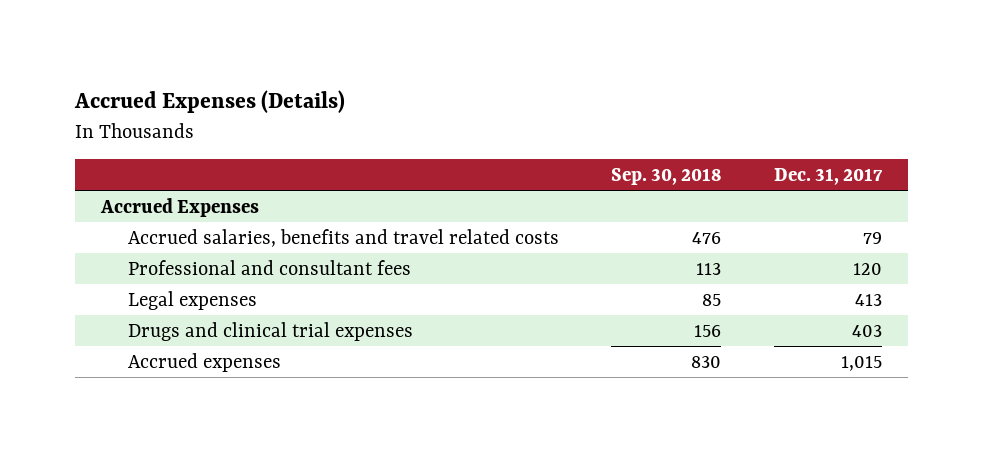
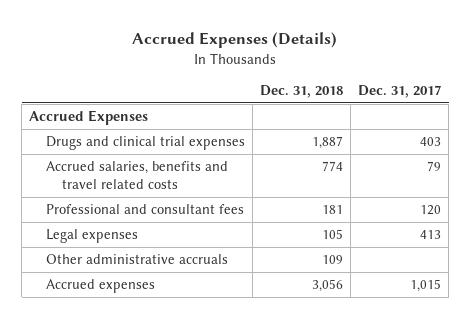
[611,167,722,185] Sep. 30, 2018 -> none
none -> [259,85,343,99] Dec. 31, 2018
[127,321,413,341] Drugs and clinical trial expenses -> [45,135,245,150] Drugs and clinical trial expenses
none -> [45,253,228,264] Other administrative accruals

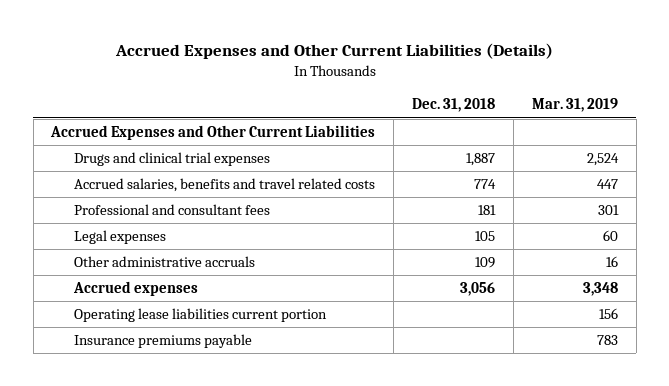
[132,32,338,49] Accrued Expenses (Details) -> [114,43,553,60] Accrued Expenses and Other Current Liabilities (Details)
[357,85,441,99] Dec. 31, 2017 -> none
none -> [531,98,618,113] Mar. 31, 2019
[29,109,149,125] Accrued Expenses -> [50,125,376,141] Accrued Expenses and Other Current Liabilities
none -> [74,308,328,323] Operating lease liabilities current portion
none -> [74,334,253,349] Insurance premiums payable

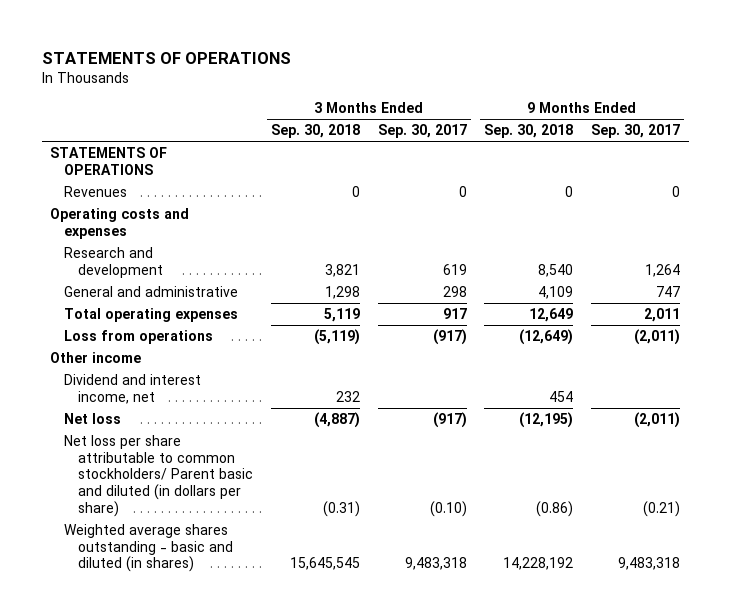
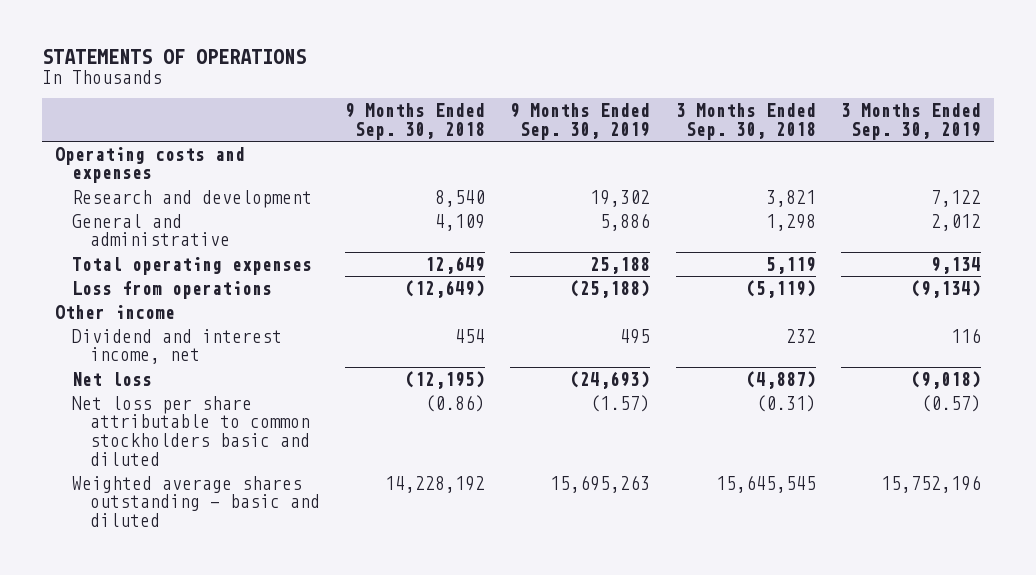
[377,124,467,139] Sep. 30, 2017 -> none
[590,124,680,139] Sep. 30, 2017 -> none
none -> [510,102,651,140] 9 Months Ended Sep. 30, 2019
none -> [841,102,982,140] 3 Months Ended Sep. 30, 2019
[50,147,168,175] STATEMENTS OF OPERATIONS -> none
[64,186,128,198] Revenues -> none
[64,435,254,517] Net loss per share attributable to common stockholders/ Parent basic and diluted (in dollars per share) -> [72,395,310,466] Net loss per share attributable to common stockholders basic and diluted
[64,524,234,573] Weighted average shares outstanding - basic and diluted (in shares) -> [72,475,320,528] Weighted average shares outstanding - basic and diluted

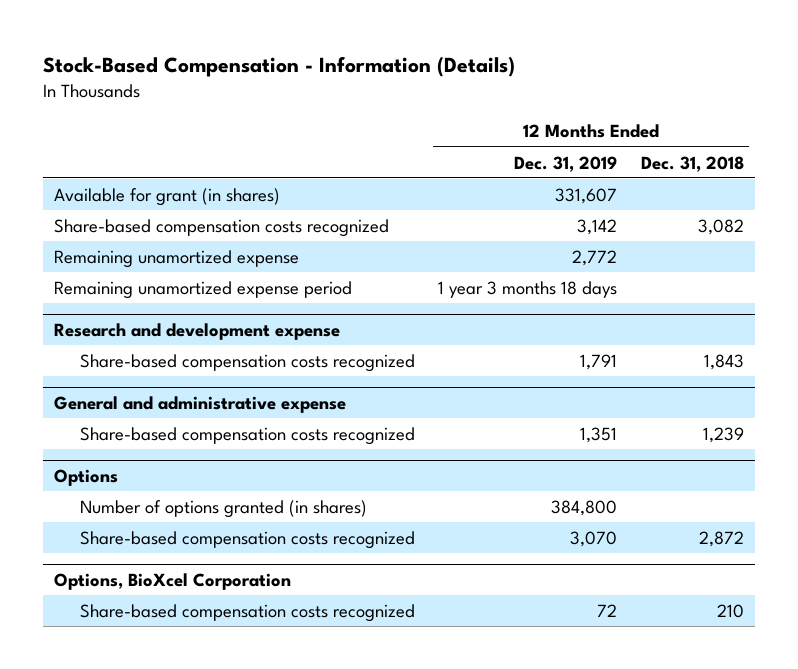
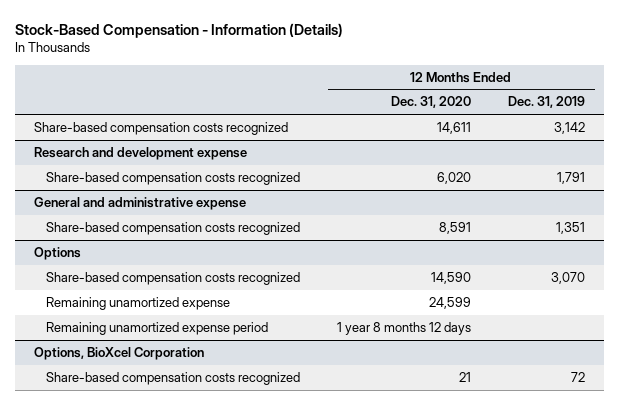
[640,155,744,172] Dec. 31, 2018 -> none
none -> [390,96,471,109] Dec. 31, 2020
[54,187,281,206] Available for grant (in shares) -> none
[54,249,300,268] Remaining unamortized expense -> none
[54,280,353,299] Remaining unamortized expense period -> none
[80,499,368,518] Number of options granted (in shares) -> none
none -> [45,296,230,310] Remaining unamortized expense
none -> [45,321,268,335] Remaining unamortized expense period

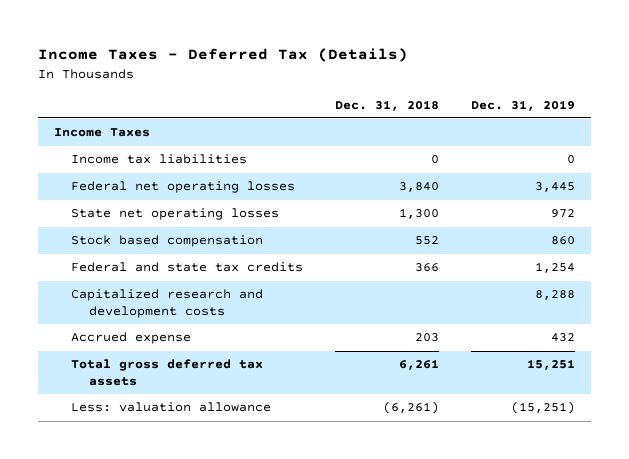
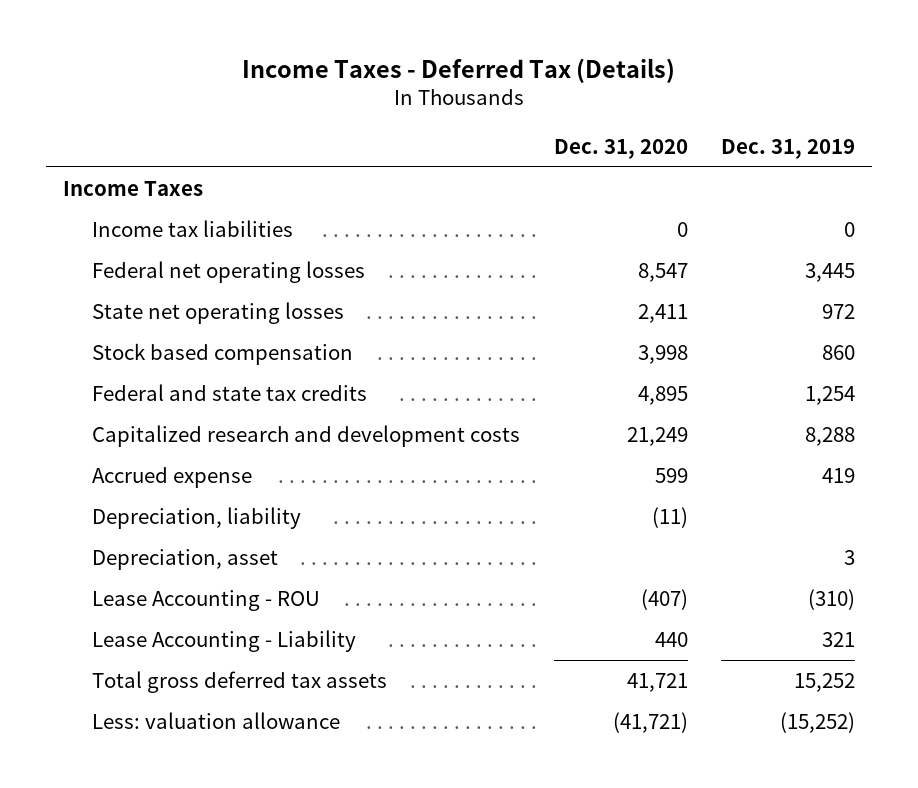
[335,99,440,111] Dec. 31, 2018 -> none
none -> [553,138,688,159] Dec. 31, 2020
[551,333,576,343] 432 -> [822,467,856,483] 419
none -> [92,506,302,529] Depreciation, liability
none -> [92,548,279,570] Depreciation, asset
none -> [92,589,321,611] Lease Accounting - ROU
none -> [92,629,357,652] Lease Accounting - Liability
[527,359,576,371] 15,251 -> [794,672,856,692] 15,252
[511,401,576,415] (15,251) -> [780,711,856,733] (15,252)

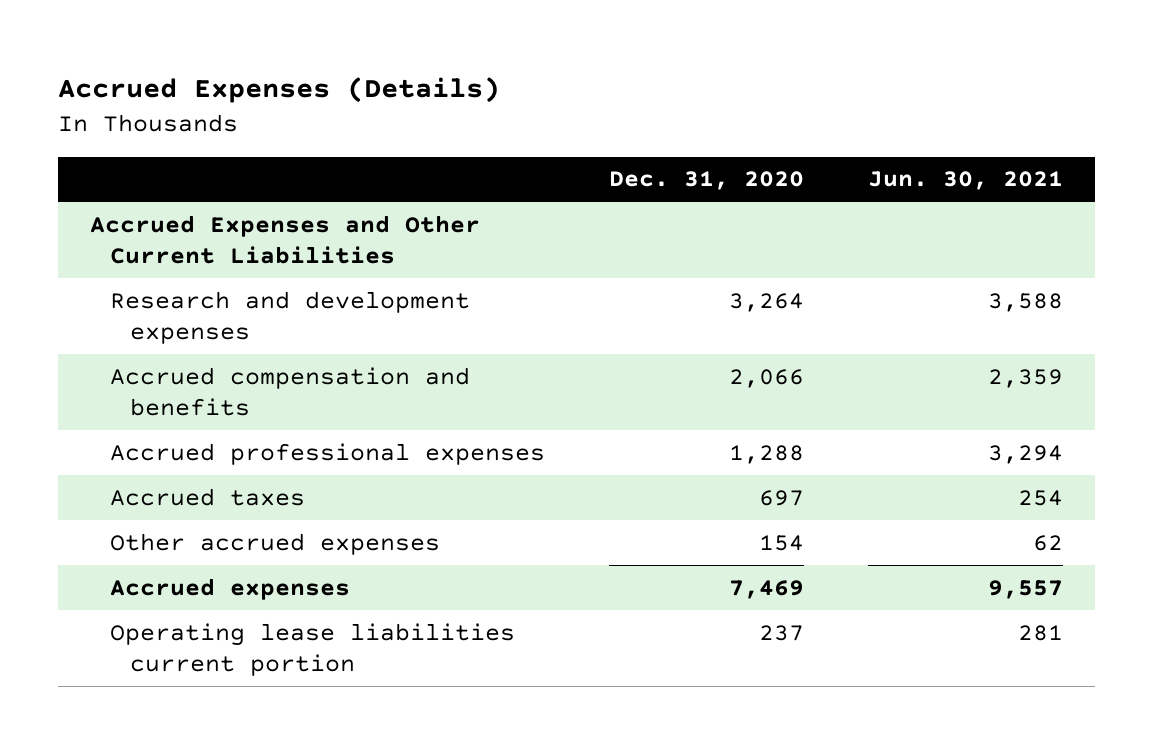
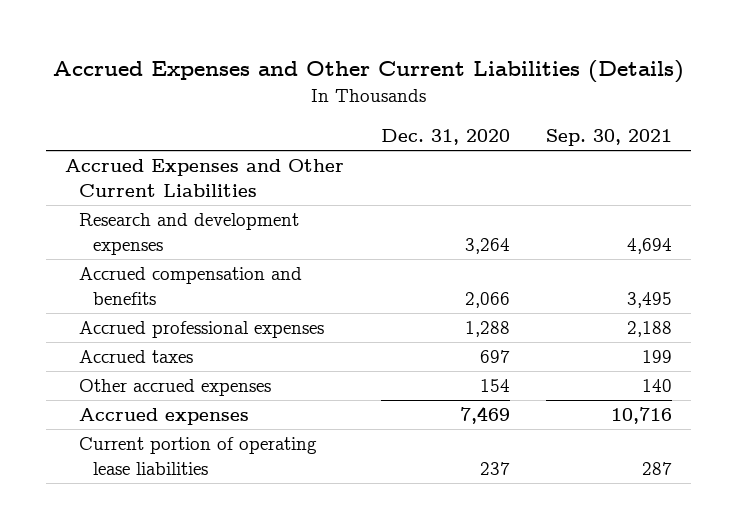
[58,77,501,104] Accrued Expenses (Details) -> [52,59,684,83] Accrued Expenses and Other Current Liabilities (Details)
[867,171,1063,191] Jun. 30, 2021 -> none
none -> [546,129,673,147] Sep. 30, 2021
[110,622,516,677] Operating lease liabilities current portion -> [78,437,317,475] Current portion of operating lease liabilities

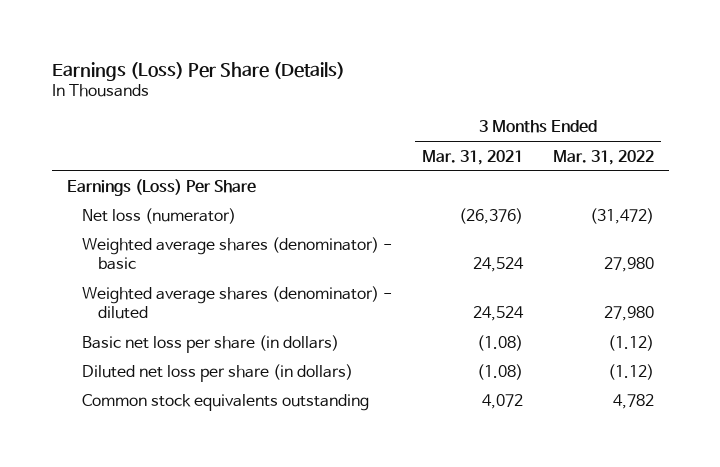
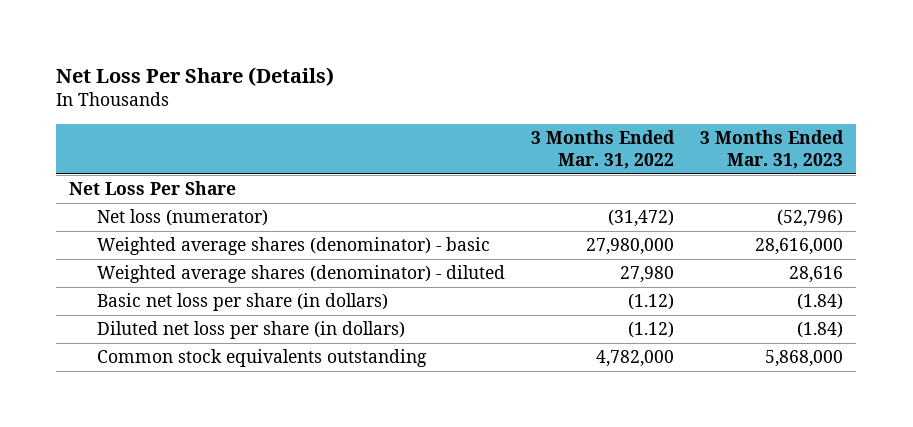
[51,61,345,81] Earnings (Loss) Per Share (Details) -> [56,67,335,87] Net Loss Per Share (Details)
[422,149,524,165] Mar. 31, 2021 -> none
none -> [700,130,845,169] 3 Months Ended Mar. 31, 2023
[66,179,256,197] Earnings (Loss) Per Share -> [69,181,237,196] Net Loss Per Share
[603,257,654,273] 27,980 -> [585,238,674,256] 27,980,000
[612,394,654,410] 4,782 -> [595,350,674,368] 4,782,000

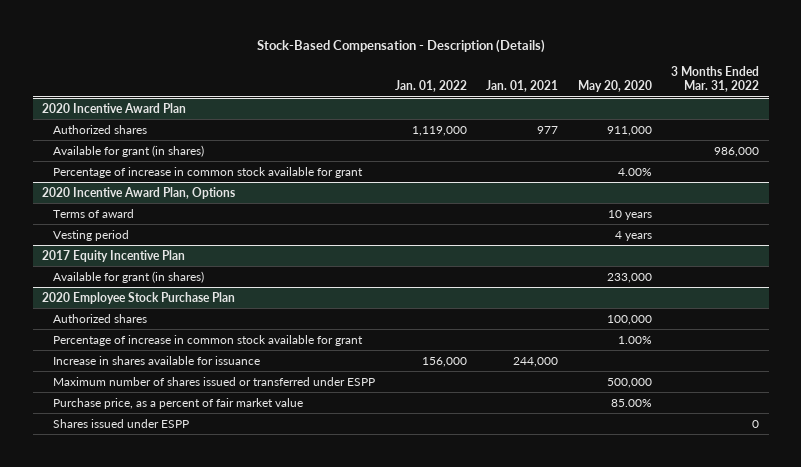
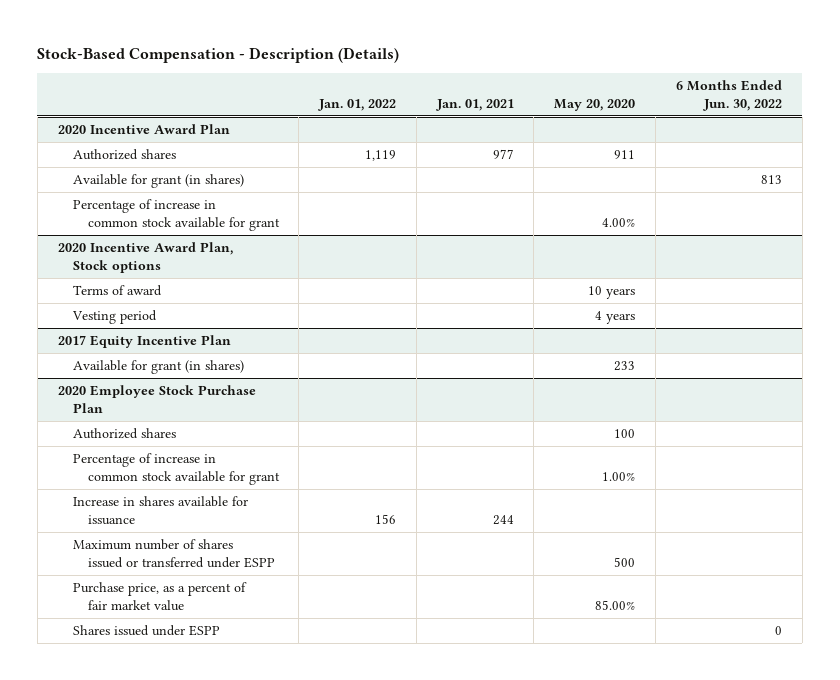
[671,65,760,93] 3 Months Ended Mar. 31, 2022 -> none
none -> [675,79,782,111] 6 Months Ended Jun. 30, 2022
[411,125,467,136] 1,119,000 -> [365,150,397,162] 1,119
[606,125,652,136] 911,000 -> [614,150,636,160] 911
[42,186,236,199] 2020 Incentive Award Plan, Options -> [57,242,233,273] 2020 Incentive Award Plan, Stock options
[606,272,652,283] 233,000 -> [614,361,636,372] 233
[606,314,652,325] 100,000 -> [614,429,636,439] 100
[421,356,467,367] 156,000 -> [375,513,397,524] 156
[513,356,559,367] 244,000 -> [492,514,514,525] 244
[606,377,652,388] 500,000 -> [614,556,636,567] 500

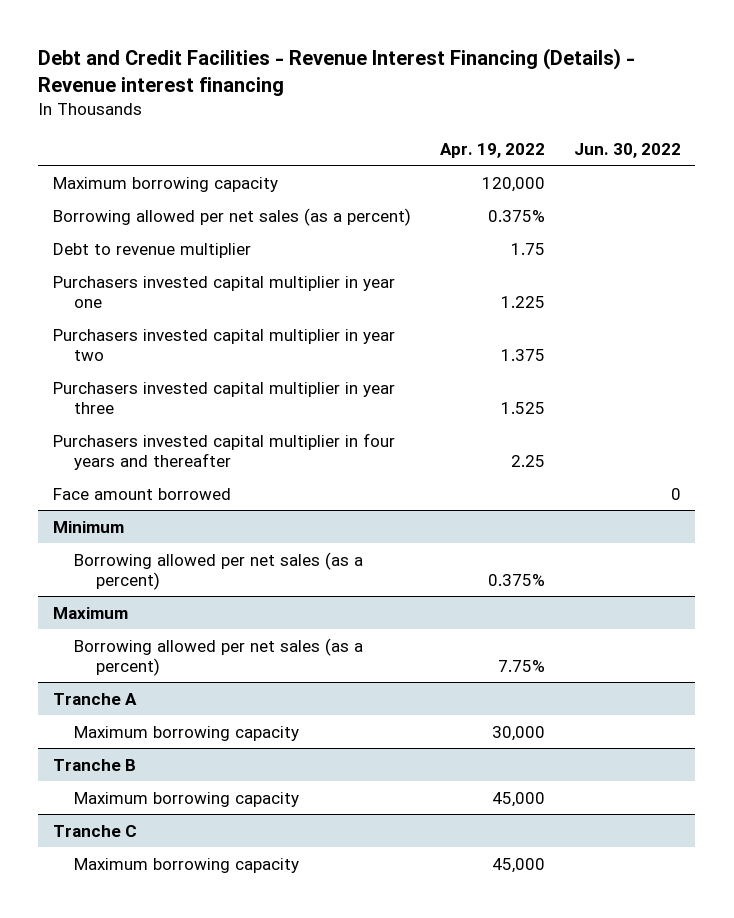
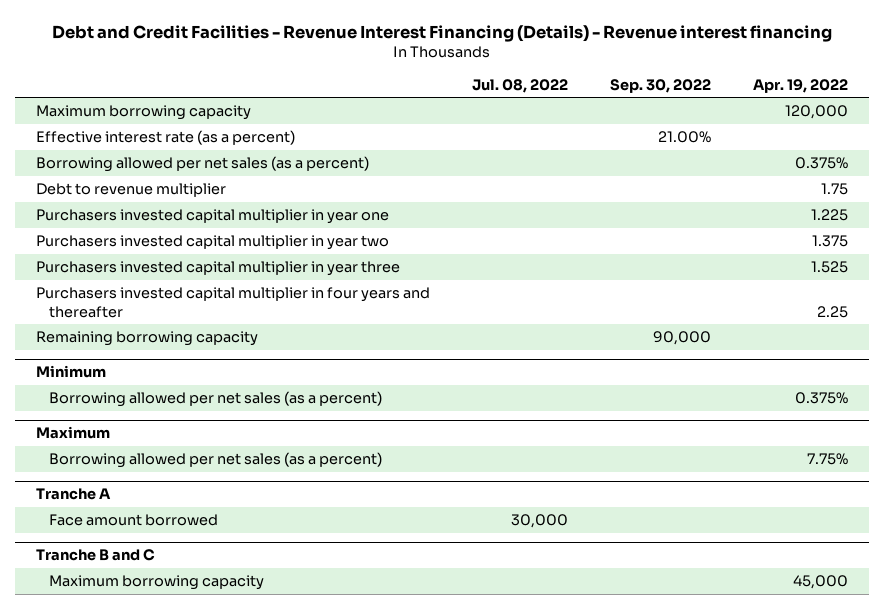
[573,142,681,158] Jun. 30, 2022 -> none
none -> [472,78,569,93] Jul. 08, 2022
none -> [610,78,712,93] Sep. 30, 2022
none -> [36,130,296,146] Effective interest rate (as a percent)
[52,487,231,500] Face amount borrowed -> none
none -> [36,331,259,347] Remaining borrowing capacity
[74,725,300,741] Maximum borrowing capacity -> none
[74,791,300,807] Maximum borrowing capacity -> none
[52,824,137,837] Tranche C -> none
none -> [49,514,219,527] Face amount borrowed
[52,758,136,771] Tranche B -> [36,549,156,562] Tranche B and C

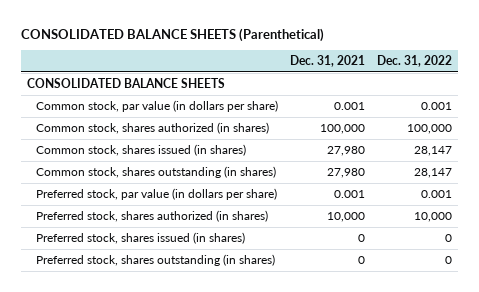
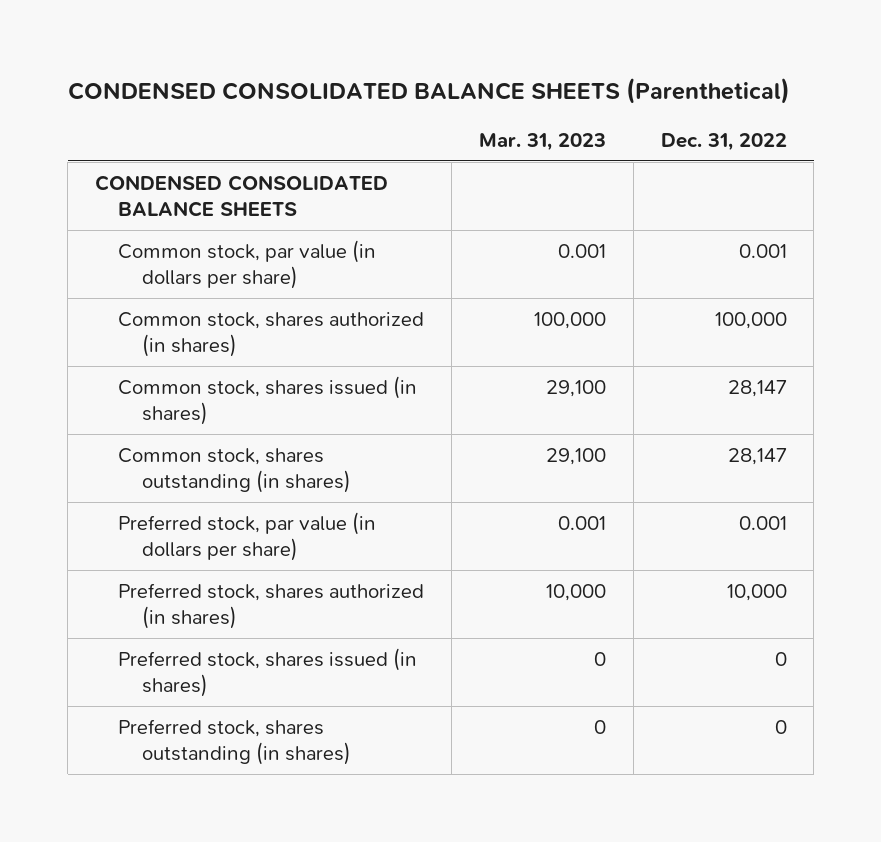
[21,27,325,42] CONSOLIDATED BALANCE SHEETS (Parenthetical) -> [67,78,790,105] CONDENSED CONSOLIDATED BALANCE SHEETS (Parenthetical)
[290,55,366,68] Dec. 31, 2021 -> none
none -> [479,133,607,152] Mar. 31, 2023
[27,77,226,88] CONSOLIDATED BALANCE SHEETS -> [94,174,388,217] CONDENSED CONSOLIDATED BALANCE SHEETS

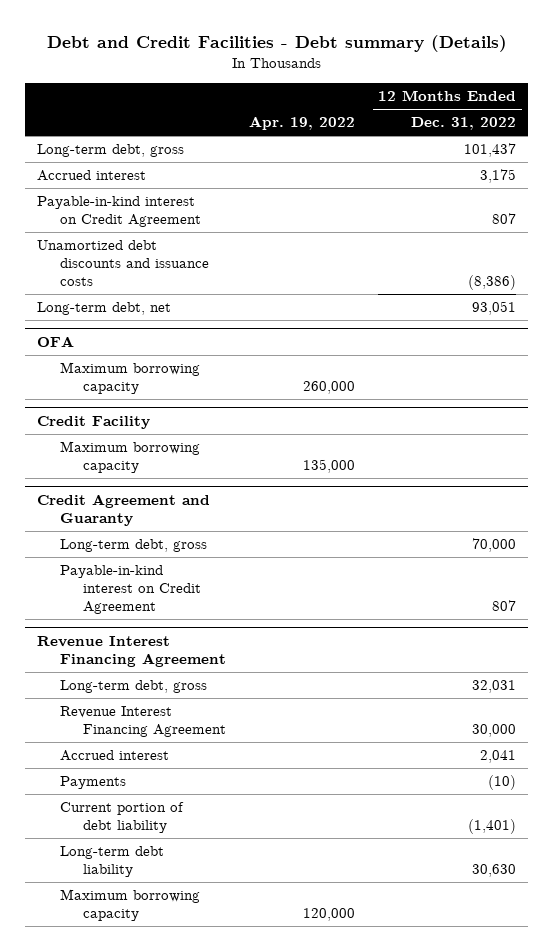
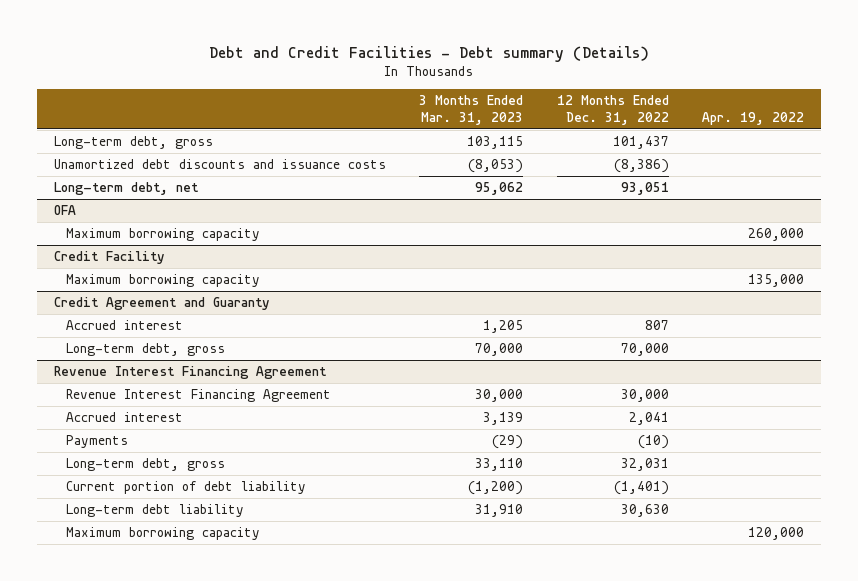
none -> [419,95,524,125] 3 Months Ended Mar. 31, 2023
[36,170,146,182] Accrued interest -> none
[36,196,201,228] Payable-in-kind interest on Credit Agreement -> none
none -> [66,320,184,331] Accrued interest
[59,565,202,615] Payable-in-kind interest on Credit Agreement -> none
[59,680,207,694] Long-term debt, gross -> [66,458,226,472] Long-term debt, gross

